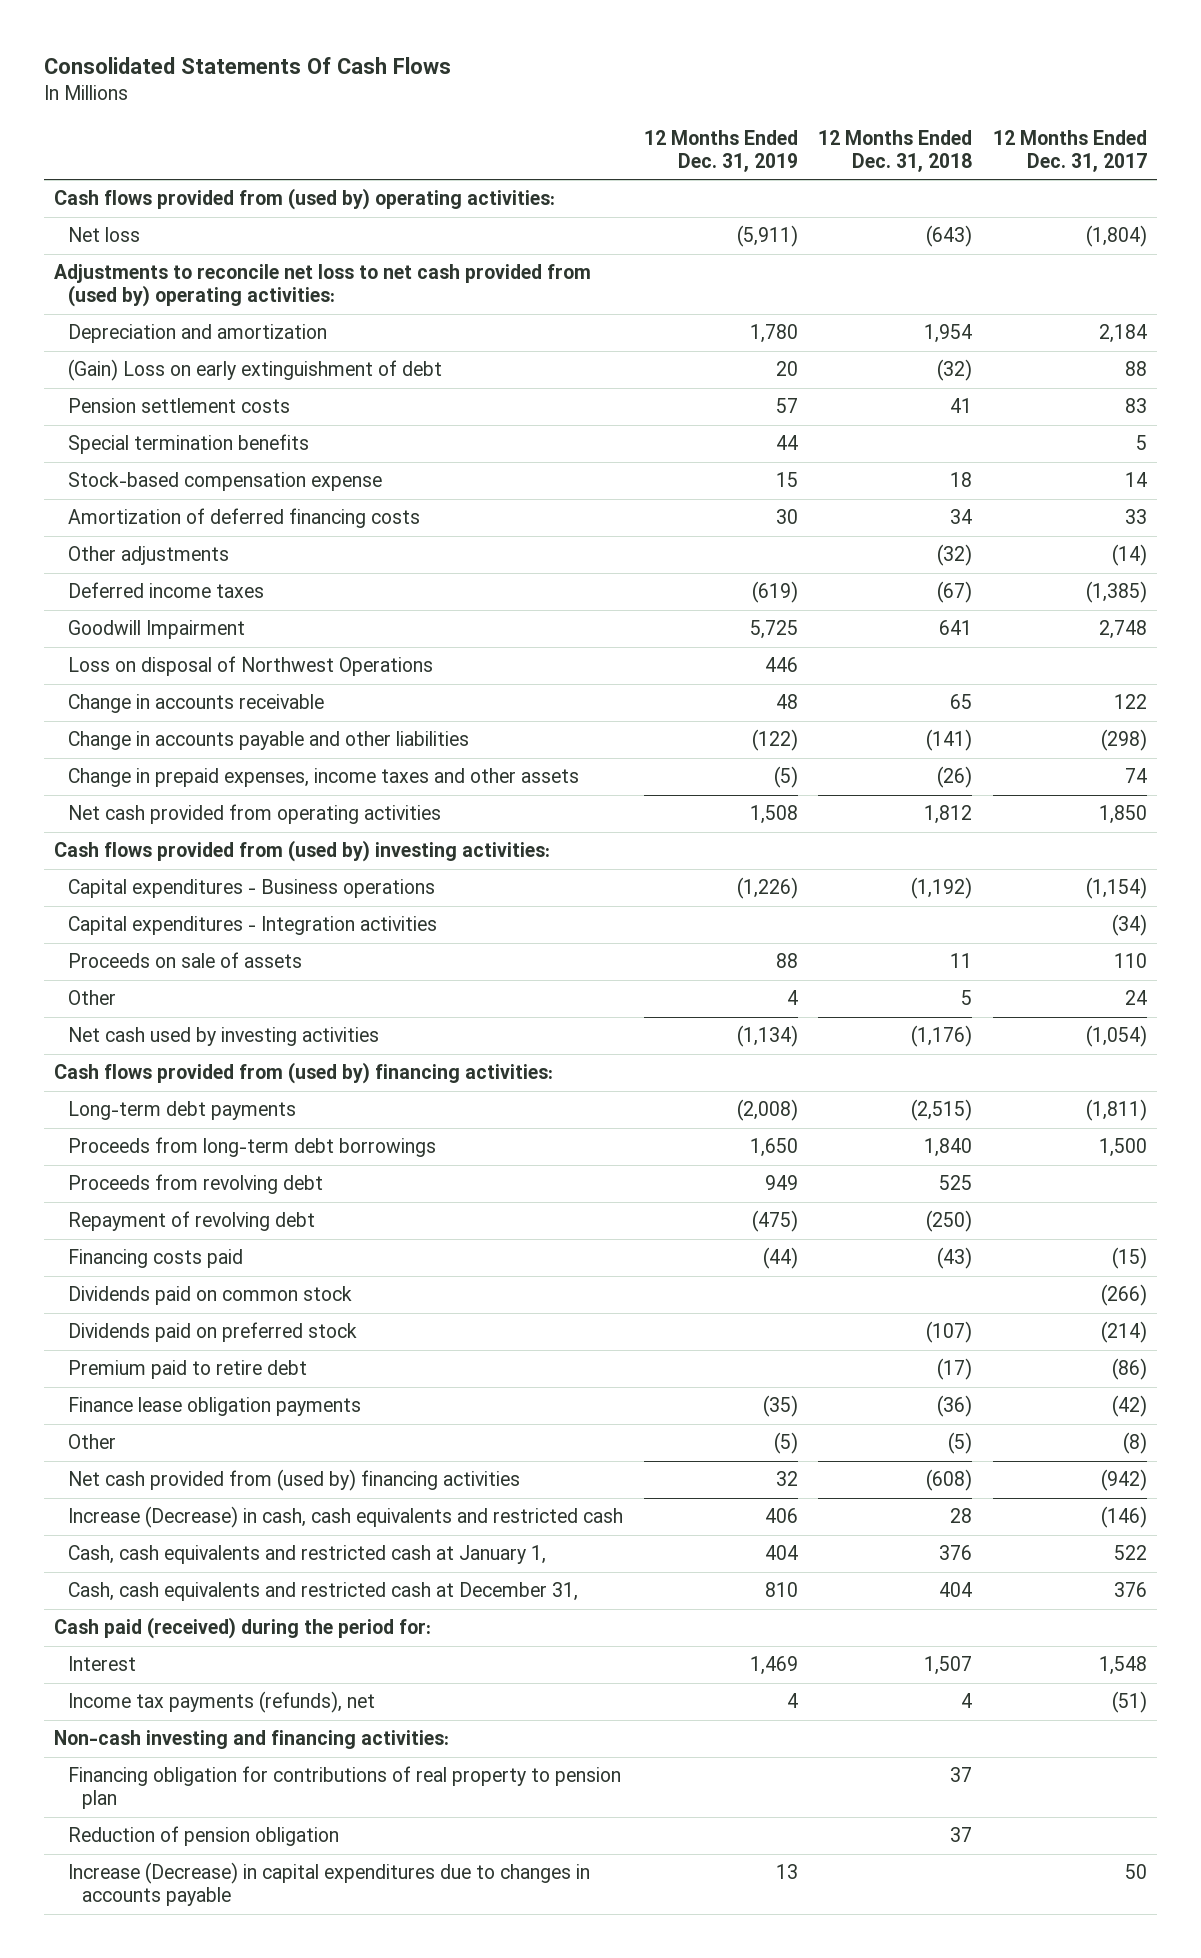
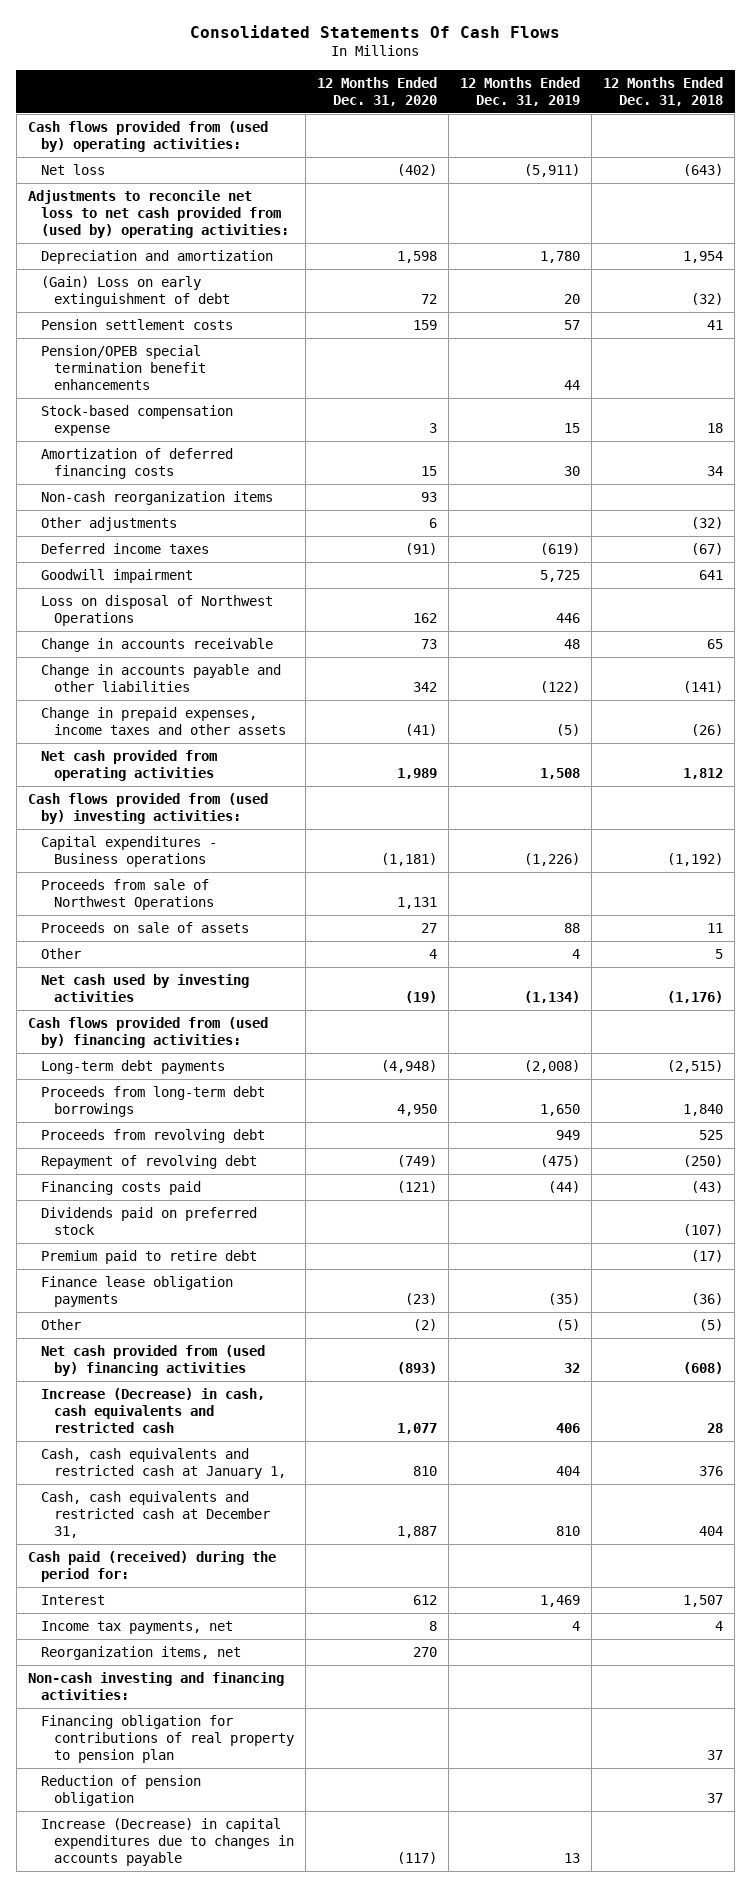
[992,129,1147,172] 12 Months Ended Dec. 31, 2017 -> none
none -> [317,76,438,106] 12 Months Ended Dec. 31, 2020
[68,434,310,455] Special termination benefits -> [40,345,207,391] Pension/OPEB special termination benefit enhancements
none -> [40,491,273,506] Non-cash reorganization items
[68,620,246,640] Goodwill Impairment -> [40,569,193,584] Goodwill impairment
[68,916,438,936] Capital expenditures - Integration activities -> none
none -> [40,879,215,911] Proceeds from sale of Northwest Operations
[68,1286,353,1306] Dividends paid on common stock -> none
[68,1691,376,1714] Income tax payments (refunds), net -> [40,1621,233,1635] Income tax payments, net
none -> [40,1646,241,1661] Reorganization items, net

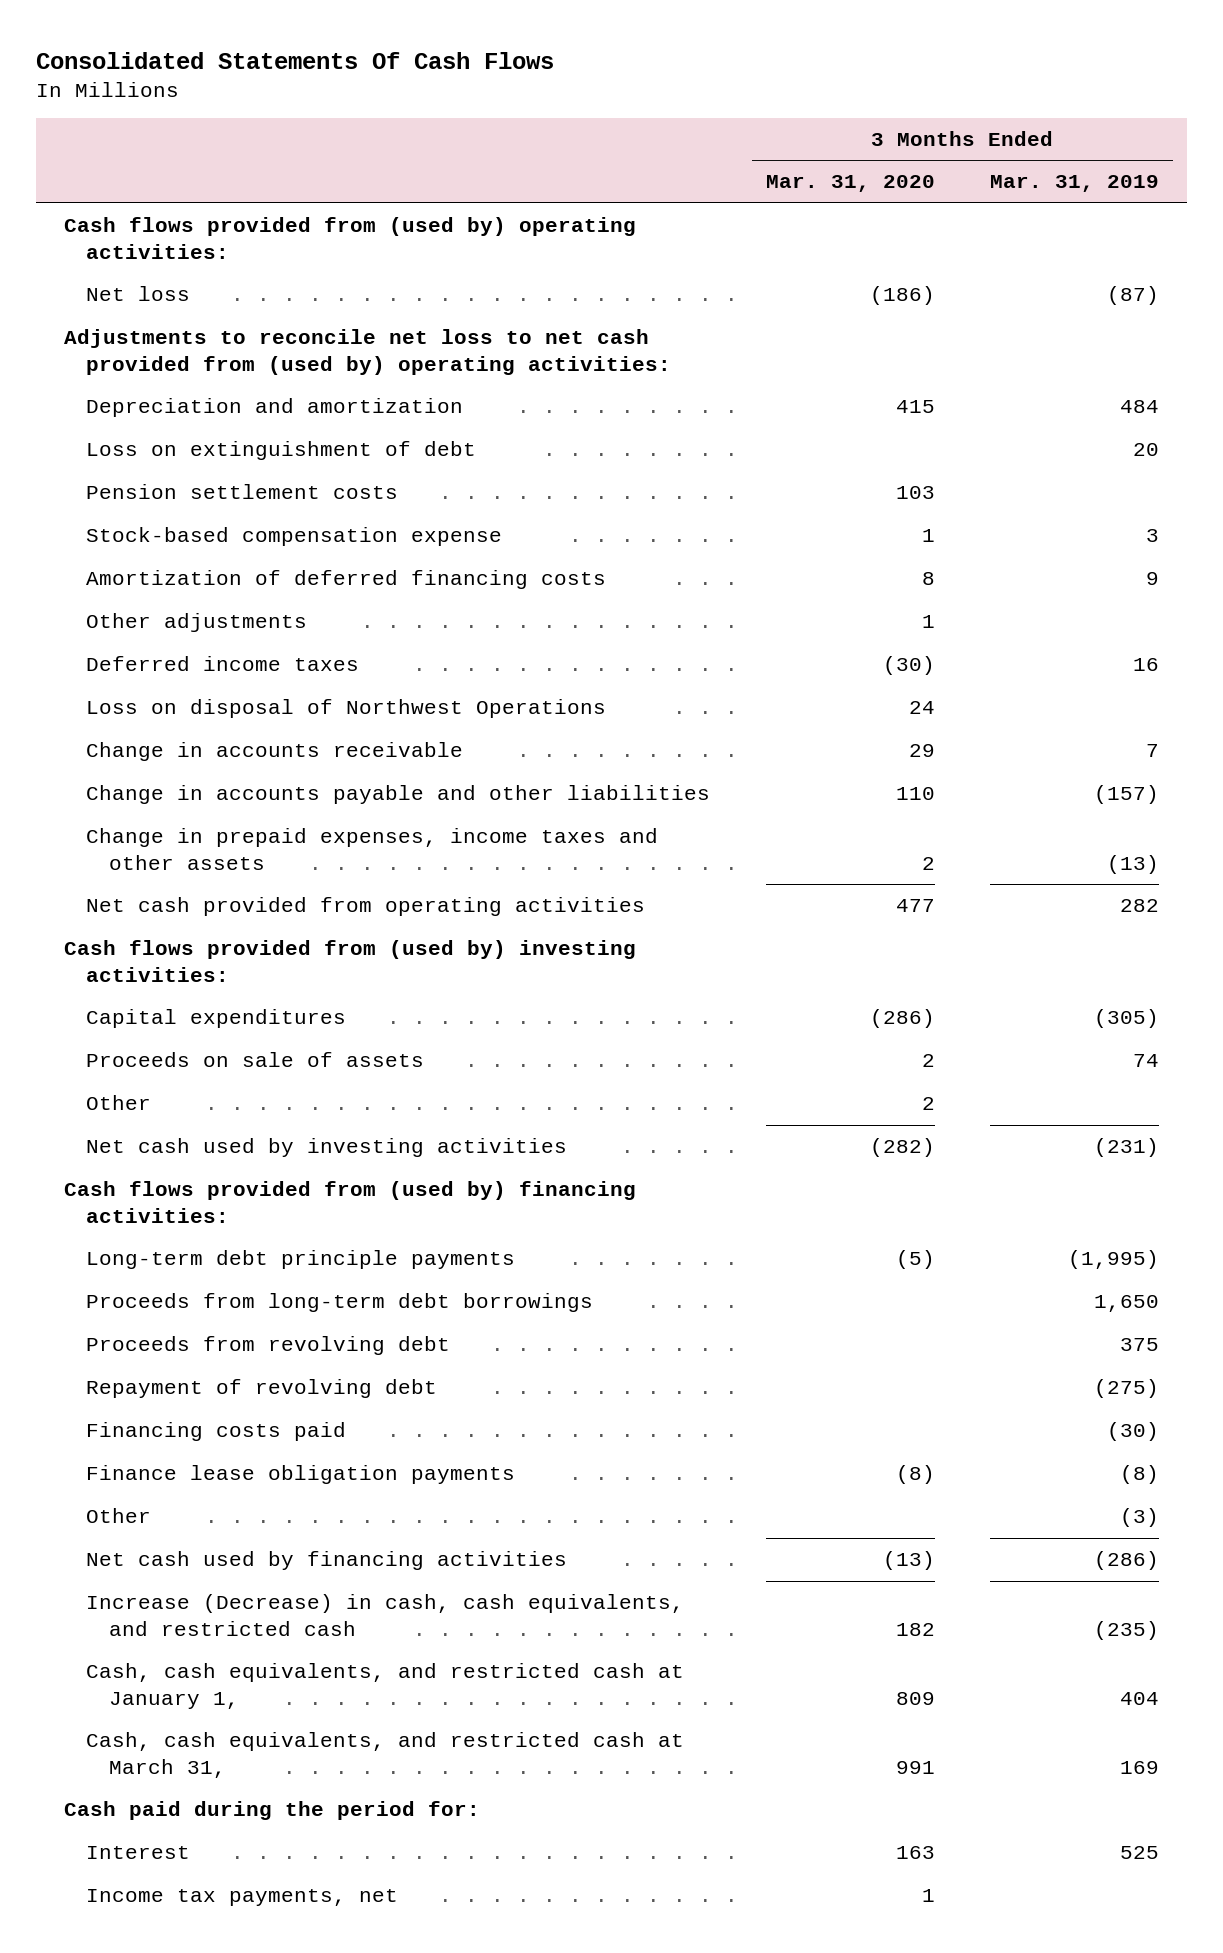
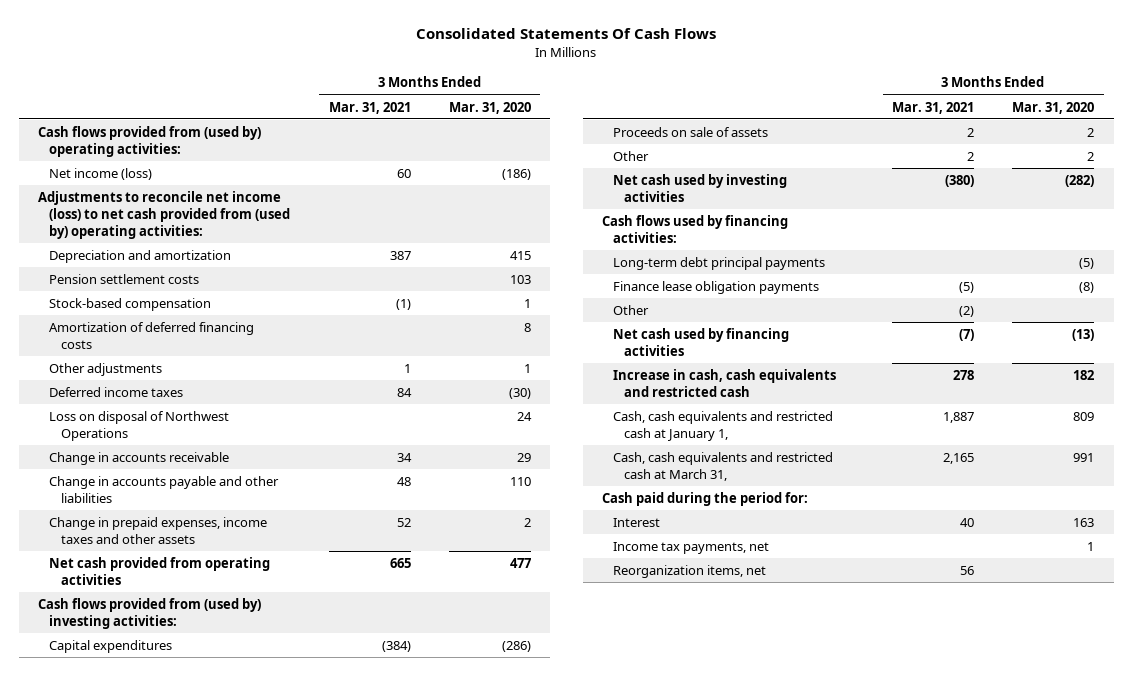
[990,175,1160,193] Mar. 31, 2019 -> none
none -> [328,101,411,114] Mar. 31, 2021
[86,286,191,302] Net loss -> [49,167,153,180] Net income (loss)
[63,329,672,376] Adjustments to reconcile net loss to net cash provided from (used by) operating activities: -> [38,190,291,239] Adjustments to reconcile net income (loss) to net cash provided from (used by) operating activities:
[86,441,477,461] Loss on extinguishment of debt -> none
[86,527,503,547] Stock-based compensation expense -> [49,297,212,311] Stock-based compensation
[86,1293,594,1313] Proceeds from long-term debt borrowings -> none
[86,1336,451,1356] Proceeds from revolving debt -> none
[86,1379,438,1399] Repayment of revolving debt -> none
[86,1422,347,1442] Financing costs paid -> none
[63,1181,636,1224] Cash flows provided from (used by) financing activities: -> [601,214,788,243] Cash flows used by financing activities:
[86,1250,516,1270] Long-term debt principle payments -> [613,256,826,270] Long-term debt principal payments
[86,1594,685,1637] Increase (Decrease) in cash, cash equivalents, and restricted cash -> [613,368,837,397] Increase in cash, cash equivalents and restricted cash
[86,1663,685,1710] Cash, cash equivalents, and restricted cash at January 1, -> [613,410,834,441] Cash, cash equivalents and restricted cash at January 1,
[86,1732,685,1779] Cash, cash equivalents, and restricted cash at March 31, -> [613,451,834,481] Cash, cash equivalents and restricted cash at March 31,
none -> [613,564,767,578] Reorganization items, net

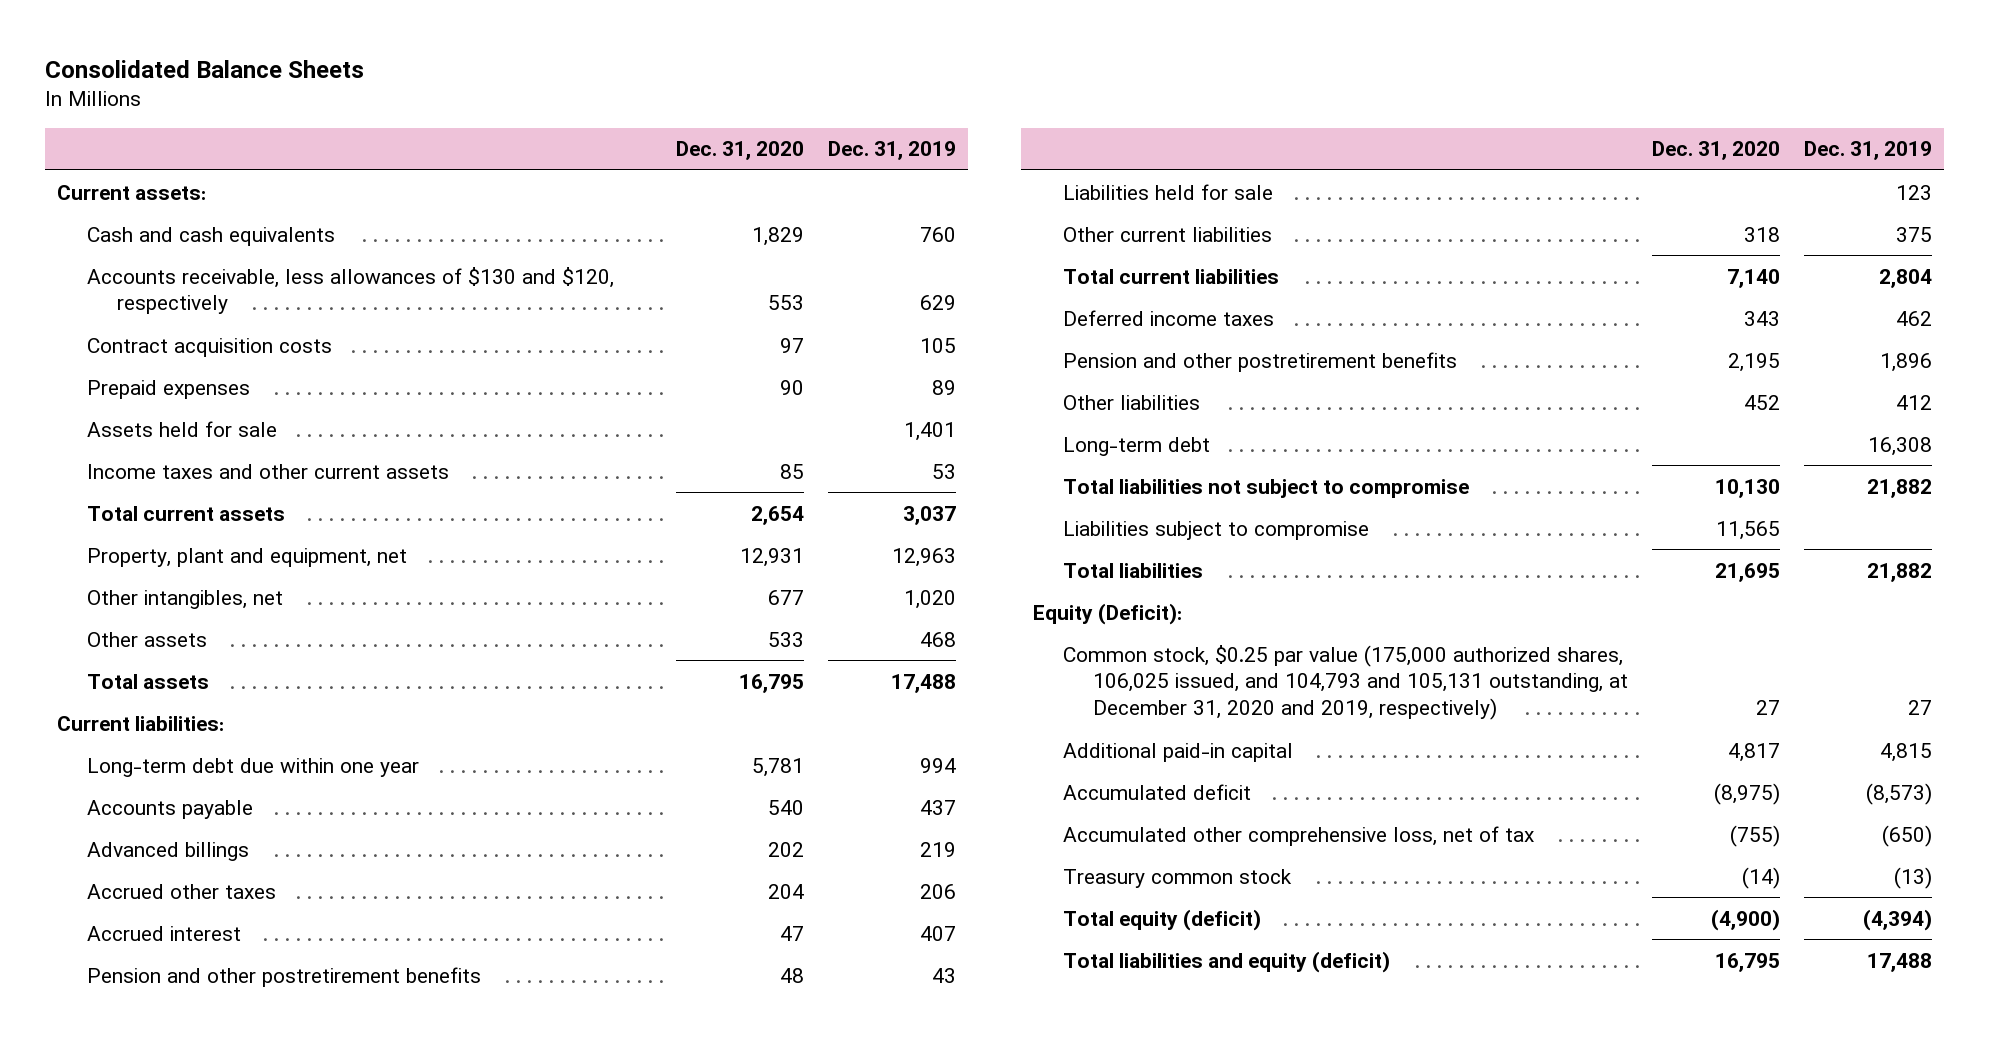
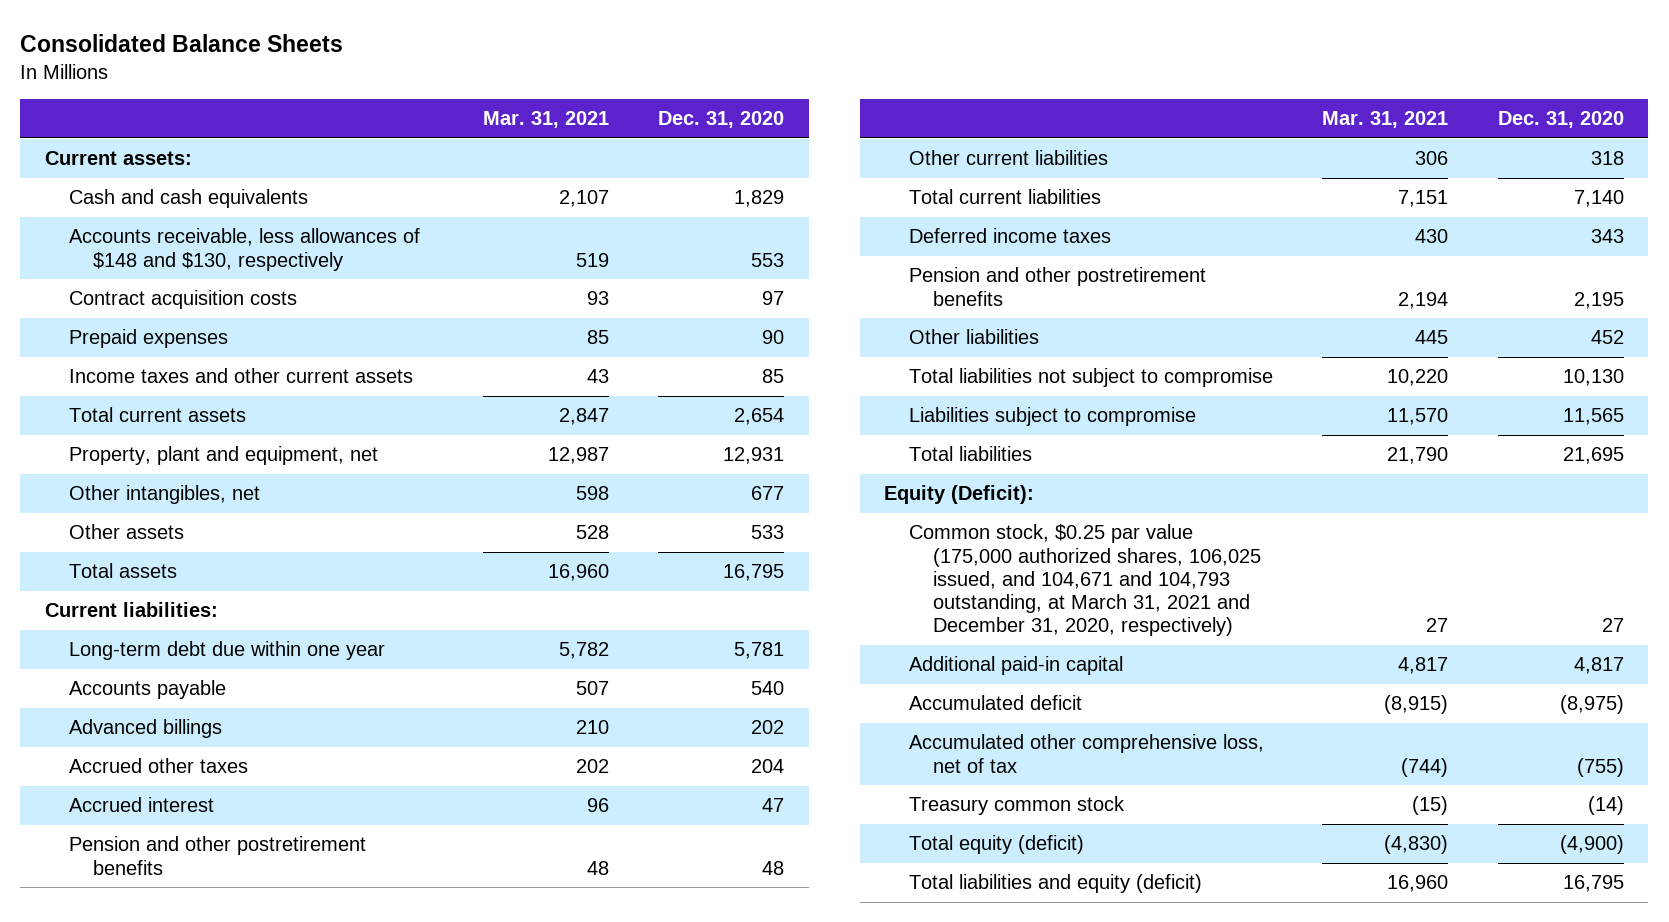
[828,141,957,161] Dec. 31, 2019 -> none
none -> [482,111,609,129] Mar. 31, 2021
[87,266,615,315] Accounts receivable, less allowances of $130 and $120, respectively -> [69,228,421,271] Accounts receivable, less allowances of $148 and $130, respectively
[87,420,278,437] Assets held for sale -> none
[1063,183,1274,200] Liabilities held for sale -> none
[1063,436,1211,456] Long-term debt -> none
[1063,644,1629,721] Common stock, $0.25 par value (175,000 authorized shares, 106,025 issued, and 104,793 and 105,131 outstanding, at December 31, 2020 and 2019, respectively) -> [908,524,1261,637] Common stock, $0.25 par value (175,000 authorized shares, 106,025 issued, and 104,671 and 104,793 outstanding, at March 31, 2021 and December 31, 2020, respectively)

